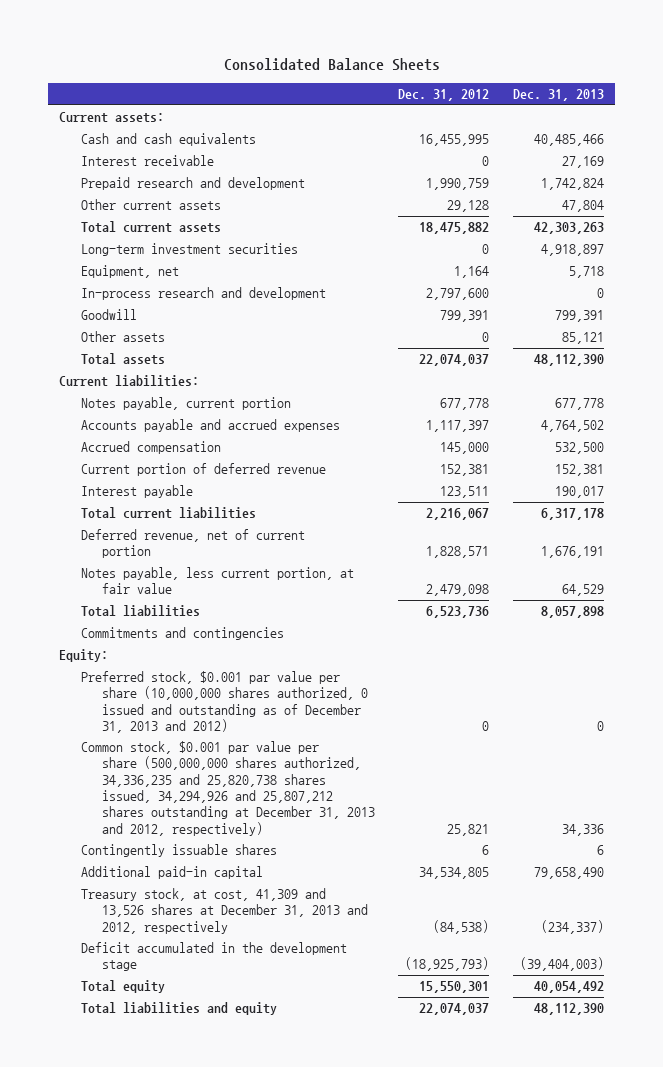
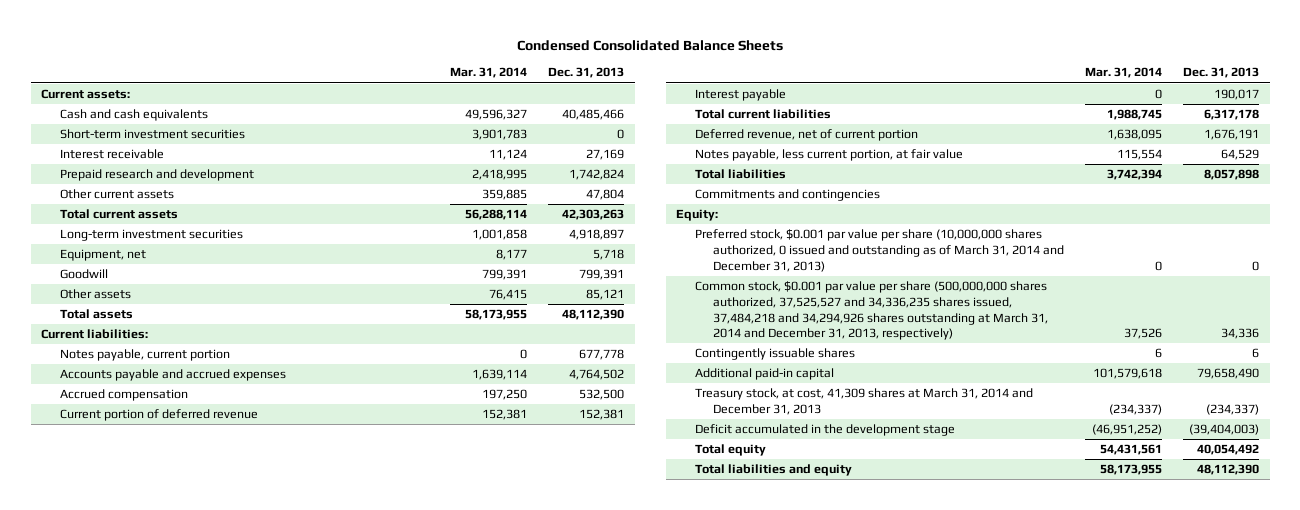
[223,58,440,72] Consolidated Balance Sheets -> [517,39,784,51] Condensed Consolidated Balance Sheets
[398,89,490,102] Dec. 31, 2012 -> none
none -> [450,67,528,79] Mar. 31, 2014
none -> [59,129,245,140] Short-term investment securities
[80,287,326,301] In-process research and development -> none
[80,671,369,734] Preferred stock, $0.001 par value per share (10,000,000 shares authorized, 0 issued and outstanding as of December 31, 2013 and 2012) -> [694,229,1065,272] Preferred stock, $0.001 par value per share (10,000,000 shares authorized, 0 issued and outstanding as of March 31, 2014 and December 31, 2013)
[80,741,376,836] Common stock, $0.001 par value per share (500,000,000 shares authorized, 34,336,235 and 25,820,738 shares issued, 34,294,926 and 25,807,212 shares outstanding at December 31, 2013 and 2012, respectively) -> [694,281,1049,341] Common stock, $0.001 par value per share (500,000,000 shares authorized, 37,525,527 and 34,336,235 shares issued, 37,484,218 and 34,294,926 shares outstanding at March 31, 2014 and December 31, 2013, respectively)
[80,888,369,934] Treasury stock, at cost, 41,309 and 13,526 shares at December 31, 2013 and 2012, respectively -> [694,388,1033,415] Treasury stock, at cost, 41,309 shares at March 31, 2014 and December 31, 2013

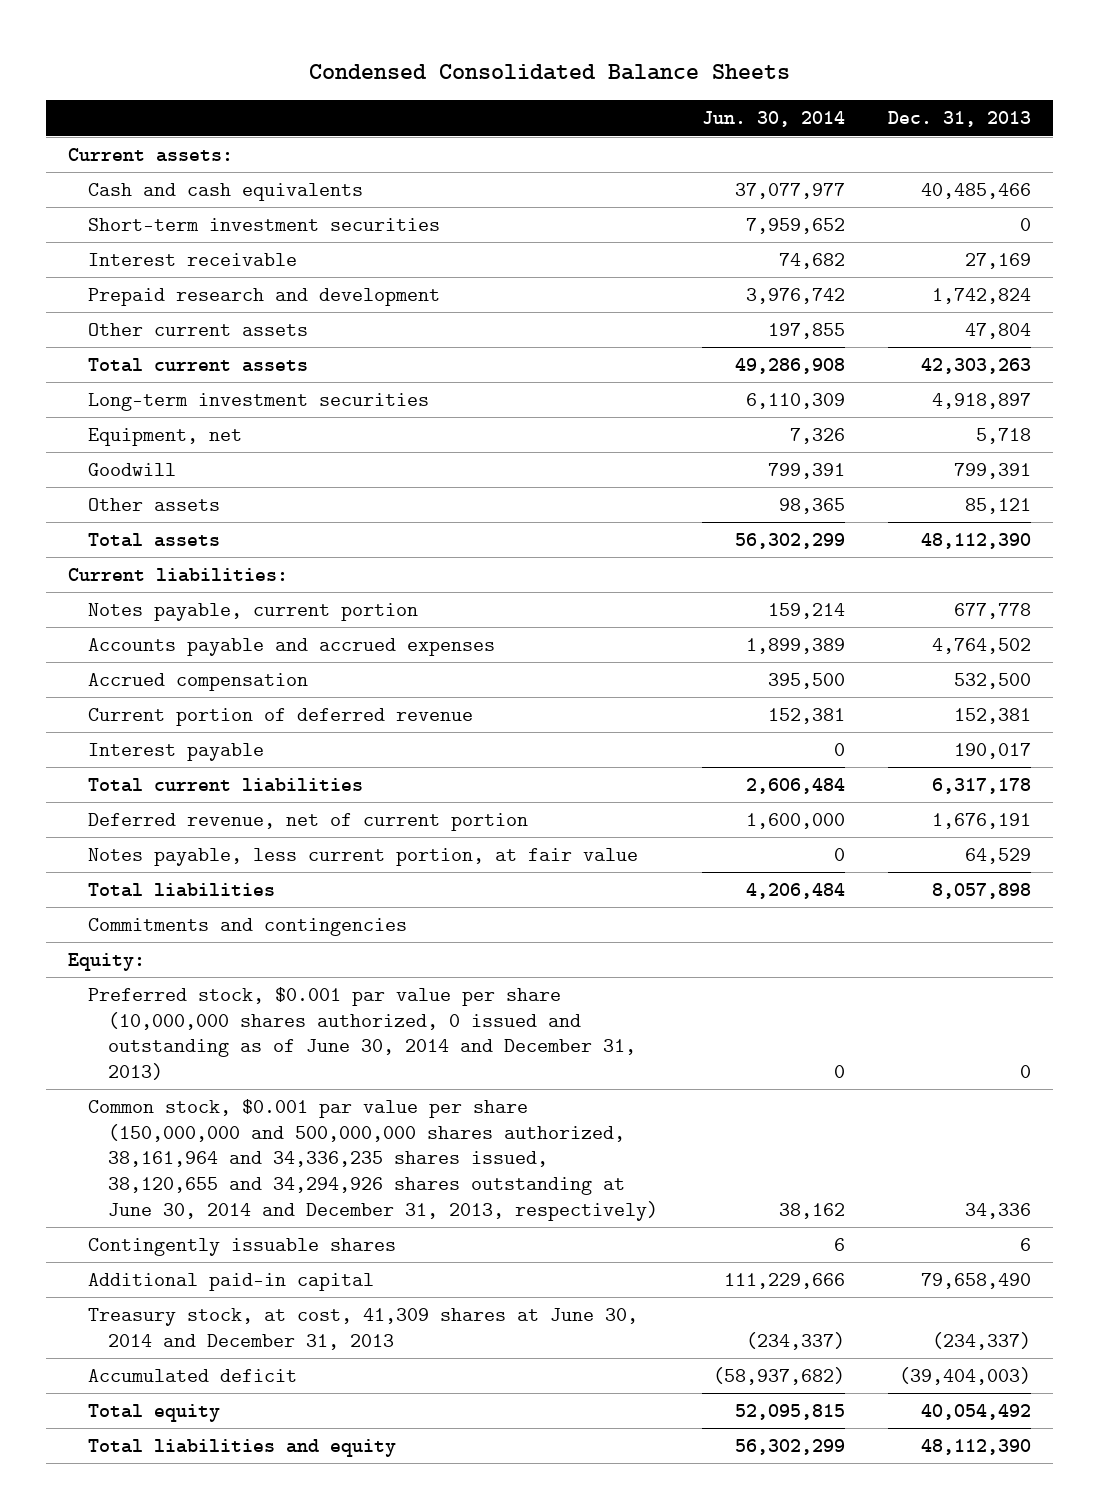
[450,67,528,79] Mar. 31, 2014 -> none
none -> [701,111,845,128] Jun. 30, 2014
[694,229,1065,272] Preferred stock, $0.001 par value per share (10,000,000 shares authorized, 0 issued and outstanding as of March 31, 2014 and December 31, 2013) -> [87,987,636,1081] Preferred stock, $0.001 par value per share (10,000,000 shares authorized, 0 issued and outstanding as of June 30, 2014 and December 31, 2013)
[694,281,1049,341] Common stock, $0.001 par value per share (500,000,000 shares authorized, 37,525,527 and 34,336,235 shares issued, 37,484,218 and 34,294,926 shares outstanding at March 31, 2014 and December 31, 2013, respectively) -> [87,1099,658,1221] Common stock, $0.001 par value per share (150,000,000 and 500,000,000 shares authorized, 38,161,964 and 34,336,235 shares issued, 38,120,655 and 34,294,926 shares outstanding at June 30, 2014 and December 31, 2013, respectively)
[694,388,1033,415] Treasury stock, at cost, 41,309 shares at March 31, 2014 and December 31, 2013 -> [87,1308,638,1350] Treasury stock, at cost, 41,309 shares at June 30, 2014 and December 31, 2013
[694,424,955,437] Deficit accumulated in the development stage -> [87,1369,297,1383] Accumulated deficit

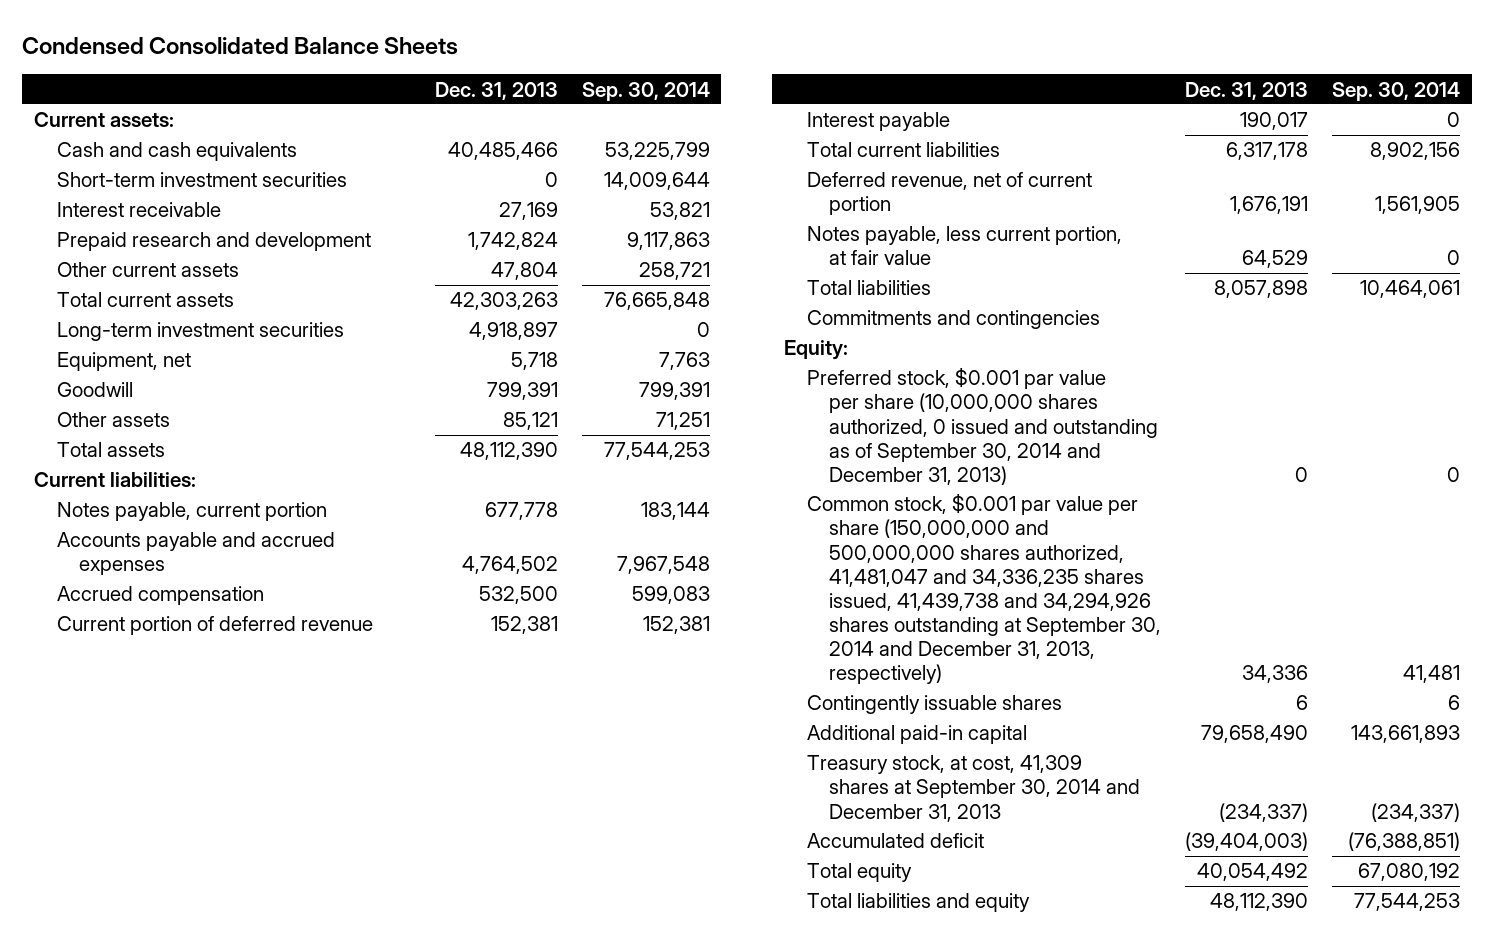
[701,111,845,128] Jun. 30, 2014 -> none
none -> [581,81,710,101] Sep. 30, 2014
[87,987,636,1081] Preferred stock, $0.001 par value per share (10,000,000 shares authorized, 0 issued and outstanding as of June 30, 2014 and December 31, 2013) -> [806,367,1159,485] Preferred stock, $0.001 par value per share (10,000,000 shares authorized, 0 issued and outstanding as of September 30, 2014 and December 31, 2013)
[87,1099,658,1221] Common stock, $0.001 par value per share (150,000,000 and 500,000,000 shares authorized, 38,161,964 and 34,336,235 shares issued, 38,120,655 and 34,294,926 shares outstanding at June 30, 2014 and December 31, 2013, respectively) -> [806,493,1162,685] Common stock, $0.001 par value per share (150,000,000 and 500,000,000 shares authorized, 41,481,047 and 34,336,235 shares issued, 41,439,738 and 34,294,926 shares outstanding at September 30, 2014 and December 31, 2013, respectively)
[87,1308,638,1350] Treasury stock, at cost, 41,309 shares at June 30, 2014 and December 31, 2013 -> [806,755,1141,822] Treasury stock, at cost, 41,309 shares at September 30, 2014 and December 31, 2013

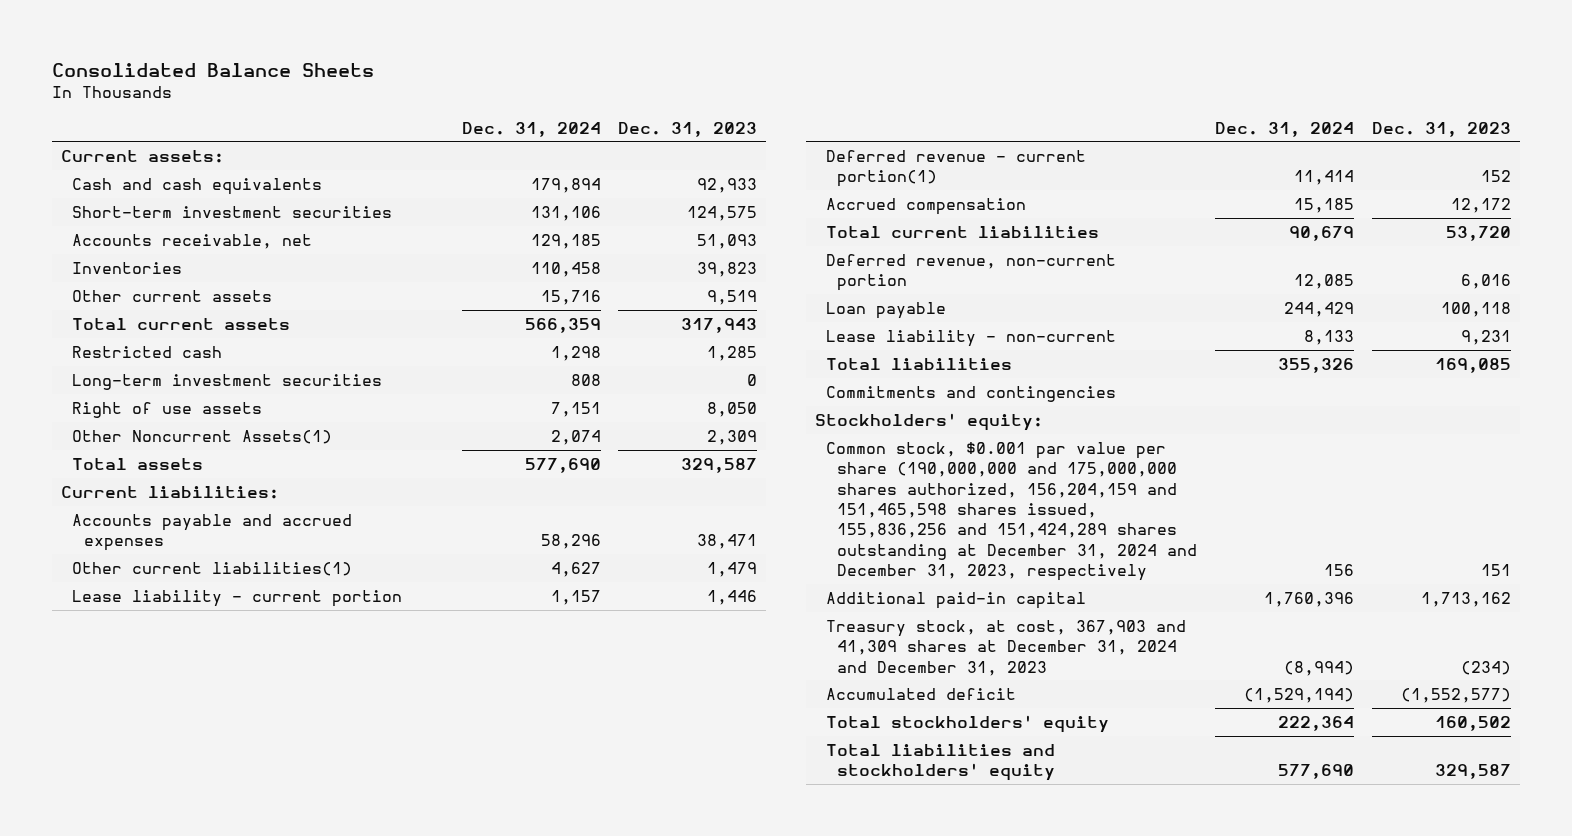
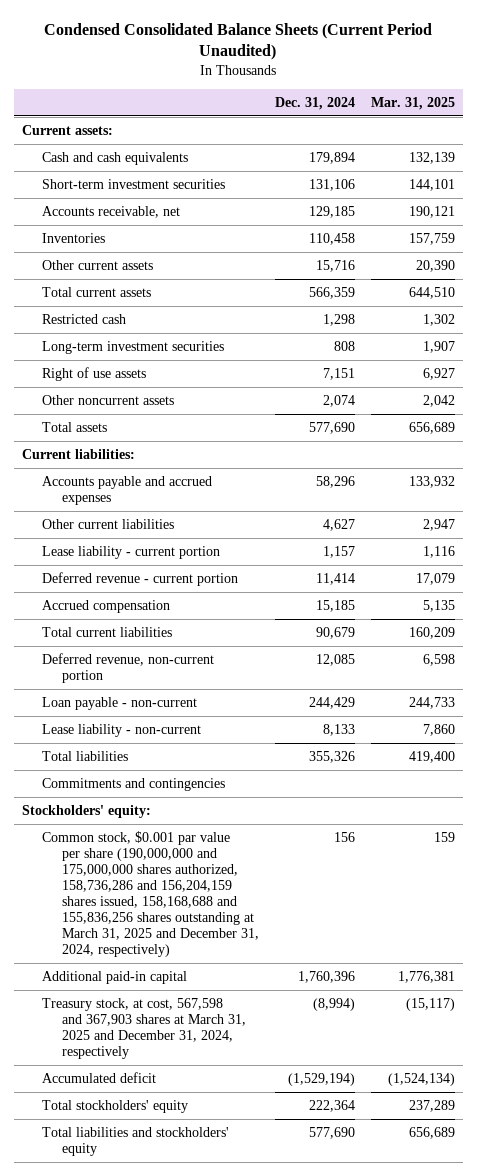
[52,62,375,77] Consolidated Balance Sheets -> [44,23,433,61] Condensed Consolidated Balance Sheets (Current Period Unaudited)
[618,121,758,137] Dec. 31, 2023 -> none
none -> [371,96,456,110] Mar. 31, 2025
[72,429,333,444] Other Noncurrent Assets(1) -> [41,394,174,405] Other noncurrent assets
[72,561,353,576] Other current liabilities(1) -> [41,518,174,529] Other current liabilities
[825,149,1086,188] Deferred revenue - current portion(1) -> [41,571,238,586] Deferred revenue - current portion
[825,301,946,319] Loan payable -> [41,696,197,710] Loan payable - non-current
[825,441,1197,582] Common stock, $0.001 par value per share (190,000,000 and 175,000,000 shares authorized, 156,204,159 and 151,465,598 shares issued, 155,836,256 and 151,424,289 shares outstanding at December 31, 2024 and December 31, 2023, respectively -> [41,830,260,958] Common stock, $0.001 par value per share (190,000,000 and 175,000,000 shares authorized, 158,736,286 and 156,204,159 shares issued, 158,168,688 and 155,836,256 shares outstanding at March 31, 2025 and December 31, 2024, respectively)
[825,619,1186,676] Treasury stock, at cost, 367,903 and 41,309 shares at December 31, 2024 and December 31, 2023 -> [41,997,247,1060] Treasury stock, at cost, 567,598 and 367,903 shares at March 31, 2025 and December 31, 2024, respectively

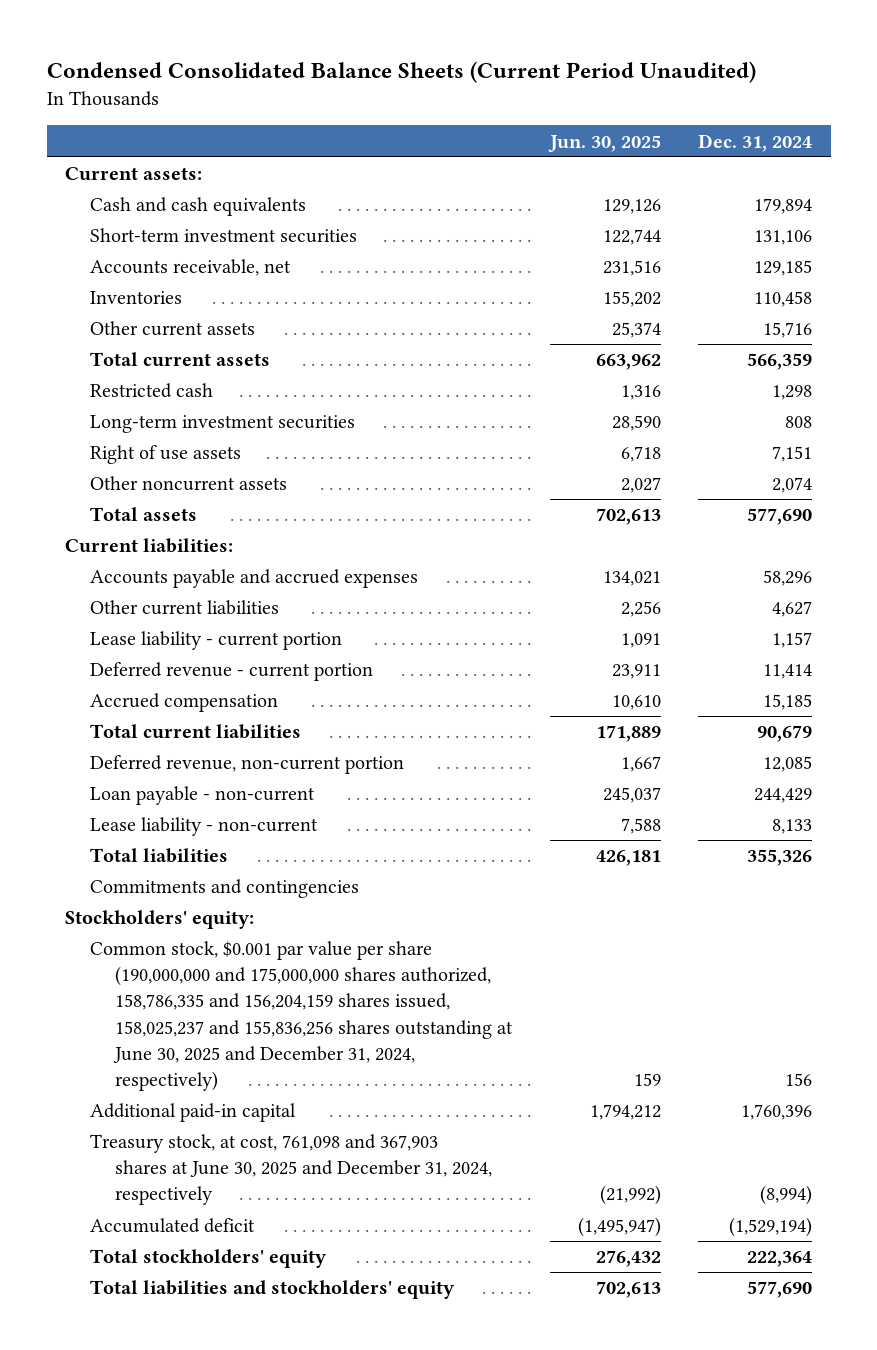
[371,96,456,110] Mar. 31, 2025 -> none
none -> [547,134,661,152] Jun. 30, 2025
[41,830,260,958] Common stock, $0.001 par value per share (190,000,000 and 175,000,000 shares authorized, 158,736,286 and 156,204,159 shares issued, 158,168,688 and 155,836,256 shares outstanding at March 31, 2025 and December 31, 2024, respectively) -> [90,941,514,1091] Common stock, $0.001 par value per share (190,000,000 and 175,000,000 shares authorized, 158,786,335 and 156,204,159 shares issued, 158,025,237 and 155,836,256 shares outstanding at June 30, 2025 and December 31, 2024, respectively)
[41,997,247,1060] Treasury stock, at cost, 567,598 and 367,903 shares at March 31, 2025 and December 31, 2024, respectively -> [90,1134,493,1206] Treasury stock, at cost, 761,098 and 367,903 shares at June 30, 2025 and December 31, 2024, respectively

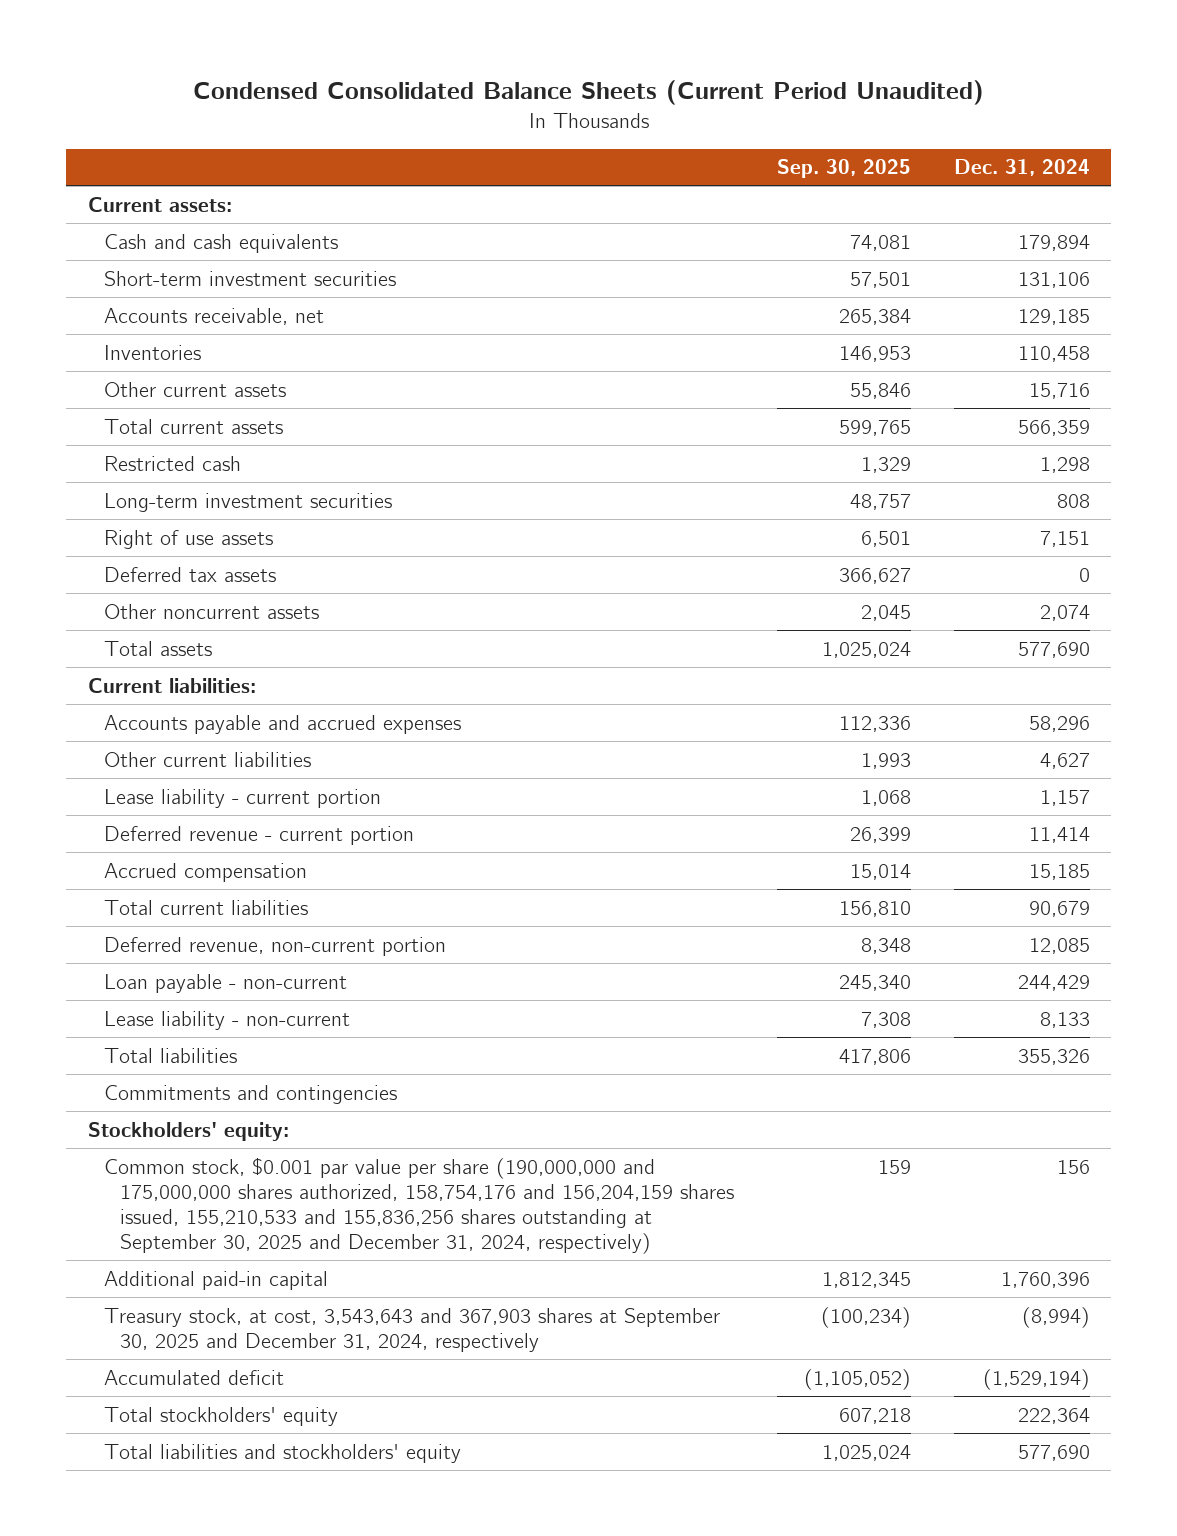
[547,134,661,152] Jun. 30, 2025 -> none
none -> [776,159,911,179] Sep. 30, 2025
none -> [103,566,276,582] Deferred tax assets
[90,941,514,1091] Common stock, $0.001 par value per share (190,000,000 and 175,000,000 shares authorized, 158,786,335 and 156,204,159 shares issued, 158,025,237 and 155,836,256 shares outstanding at June 30, 2025 and December 31, 2024, respectively) -> [103,1156,734,1255] Common stock, $0.001 par value per share (190,000,000 and 175,000,000 shares authorized, 158,754,176 and 156,204,159 shares issued, 155,210,533 and 155,836,256 shares outstanding at September 30, 2025 and December 31, 2024, respectively)
[90,1134,493,1206] Treasury stock, at cost, 761,098 and 367,903 shares at June 30, 2025 and December 31, 2024, respectively -> [103,1307,720,1352] Treasury stock, at cost, 3,543,643 and 367,903 shares at September 30, 2025 and December 31, 2024, respectively

